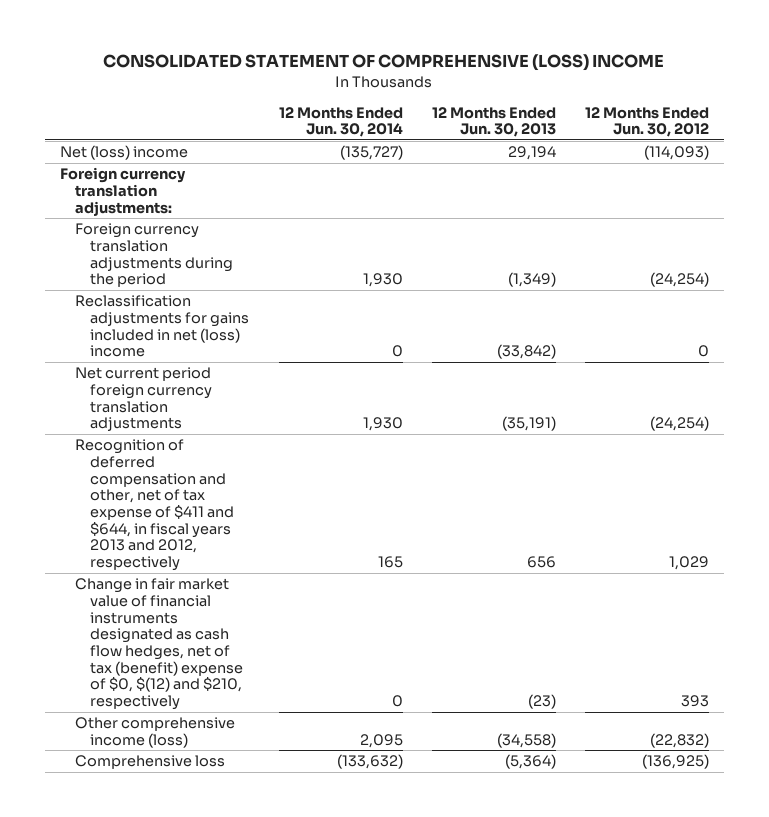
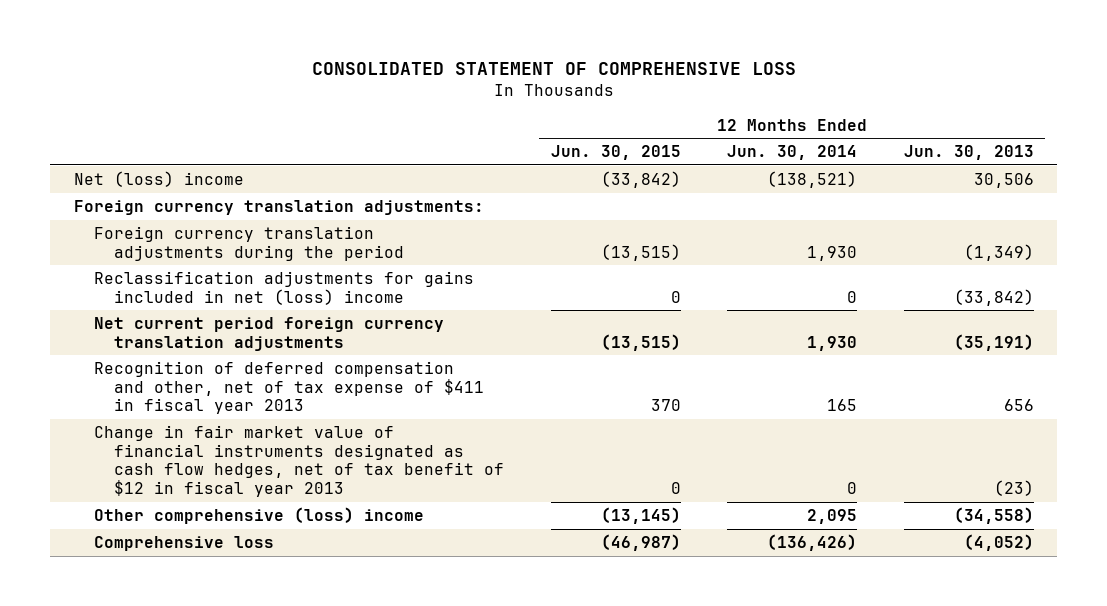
[103,54,665,72] CONSOLIDATED STATEMENT OF COMPREHENSIVE (LOSS) INCOME -> [311,61,796,75] CONSOLIDATED STATEMENT OF COMPREHENSIVE LOSS
[585,106,710,138] 12 Months Ended Jun. 30, 2012 -> none
none -> [550,145,681,161] Jun. 30, 2015
[339,145,403,161] (135,727) -> [767,171,858,189] (138,521)
[507,146,556,161] 29,194 -> [973,173,1034,189] 30,506
[74,439,235,571] Recognition of deferred compensation and other, net of tax expense of $411 and $644, in fiscal years 2013 and 2012, respectively -> [93,361,485,415] Recognition of deferred compensation and other, net of tax expense of $411 in fiscal year 2013
[74,578,244,710] Change in fair market value of financial instruments designated as cash flow hedges, net of tax (benefit) expense of $0, $(12) and $210, respectively -> [93,425,505,497] Change in fair market value of financial instruments designated as cash flow hedges, net of tax benefit of $12 in fiscal year 2013
[74,717,235,748] Other comprehensive income (loss) -> [93,507,424,525] Other comprehensive (loss) income
[336,754,403,770] (133,632) -> [767,534,858,552] (136,426)
[504,754,556,770] (5,364) -> [963,534,1034,552] (4,052)

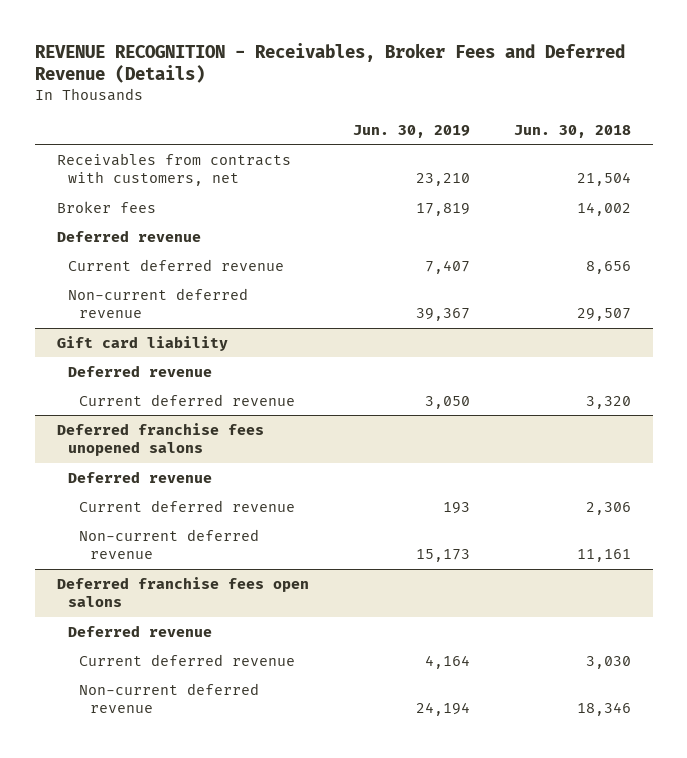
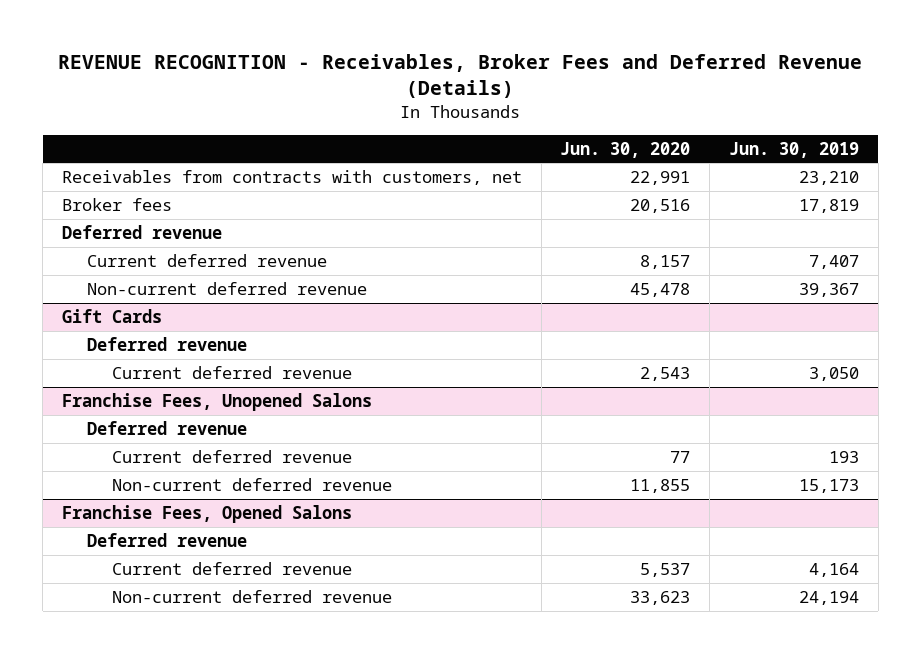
[513,124,631,138] Jun. 30, 2018 -> none
none -> [560,141,691,158] Jun. 30, 2020
[56,335,228,351] Gift card liability -> [61,308,162,323] Gift Cards
[56,422,264,457] Deferred franchise fees unopened salons -> [61,392,372,411] Franchise Fees, Unopened Salons
[56,576,309,608] Deferred franchise fees open salons -> [61,504,352,523] Franchise Fees, Opened Salons

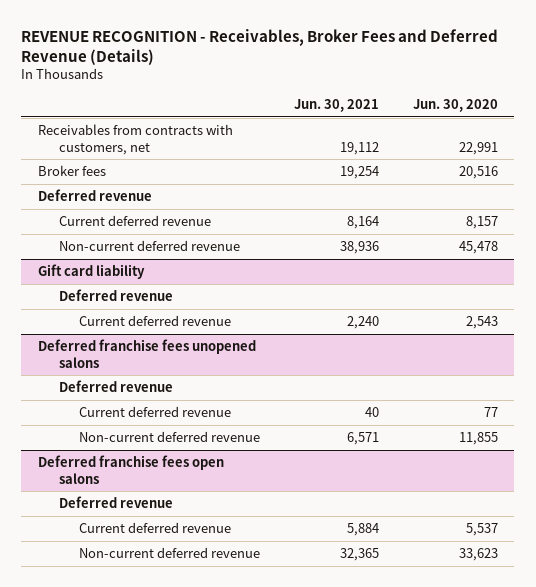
[728,141,859,158] Jun. 30, 2019 -> none
none -> [293,99,379,113] Jun. 30, 2021
[61,308,162,323] Gift Cards -> [38,264,146,280] Gift card liability
[61,392,372,411] Franchise Fees, Unopened Salons -> [38,339,257,368] Deferred franchise fees unopened salons
[61,504,352,523] Franchise Fees, Opened Salons -> [38,455,225,484] Deferred franchise fees open salons

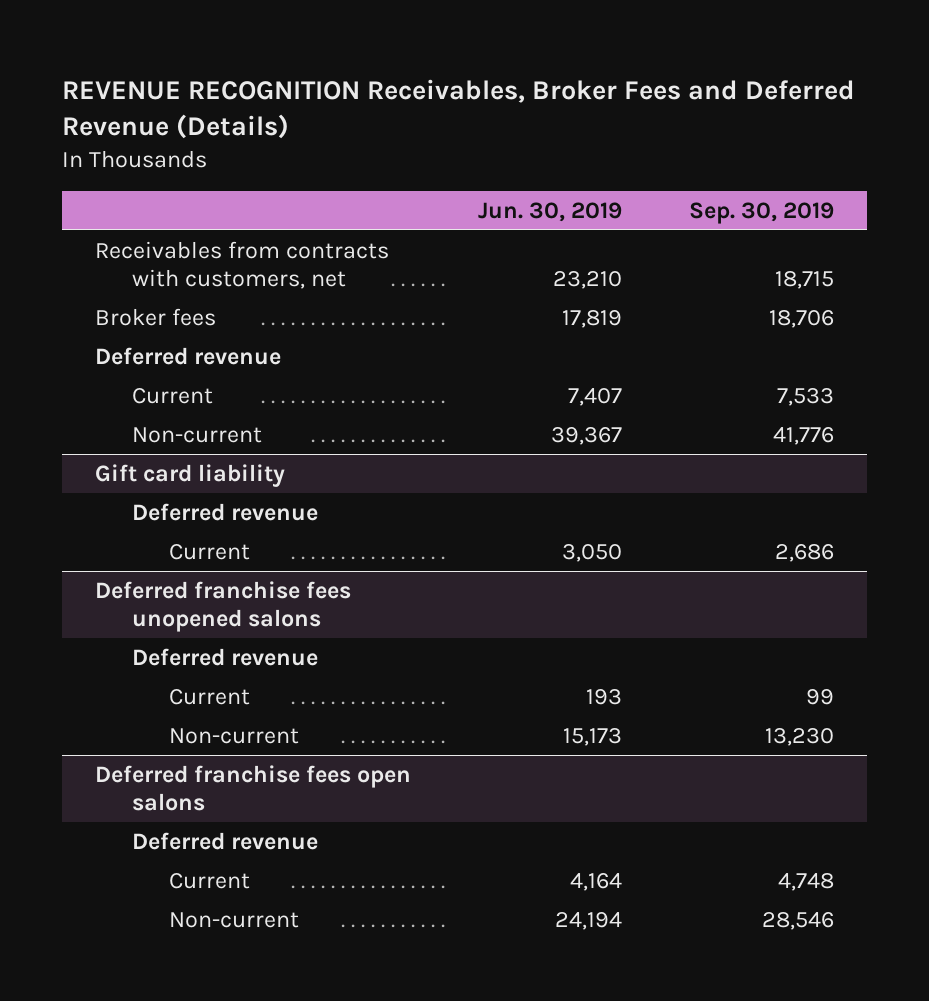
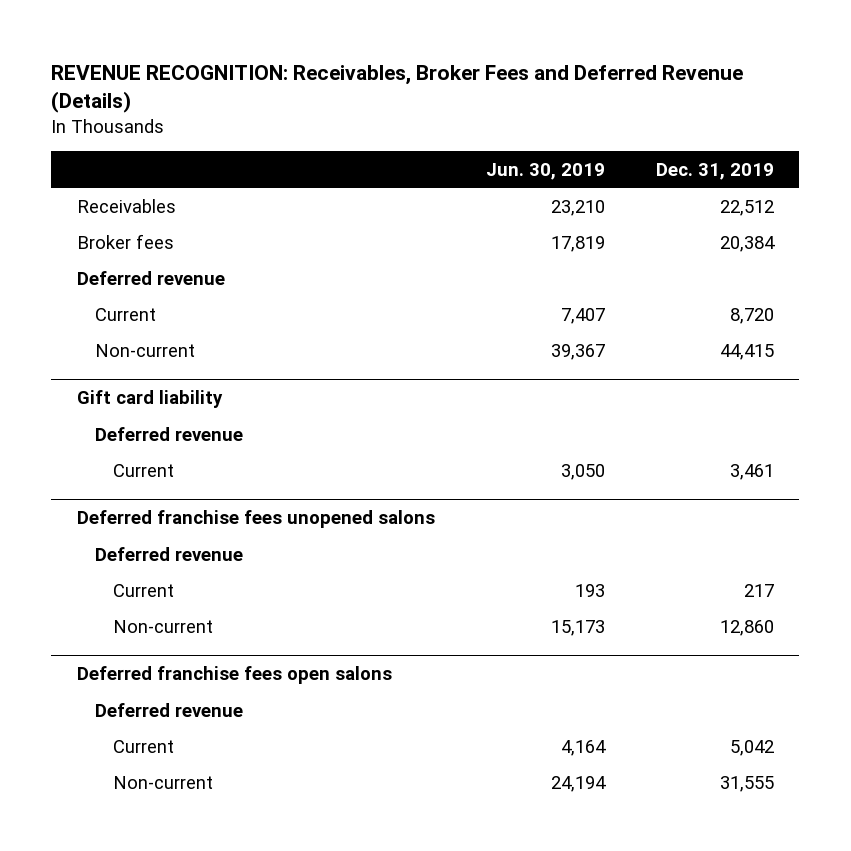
[61,78,855,140] REVENUE RECOGNITION Receivables, Broker Fees and Deferred Revenue (Details) -> [51,64,744,114] REVENUE RECOGNITION: Receivables, Broker Fees and Deferred Revenue (Details)
[688,201,834,224] Sep. 30, 2019 -> none
none -> [655,162,774,180] Dec. 31, 2019
[95,240,390,290] Receivables from contracts with customers, net -> [76,198,176,213] Receivables

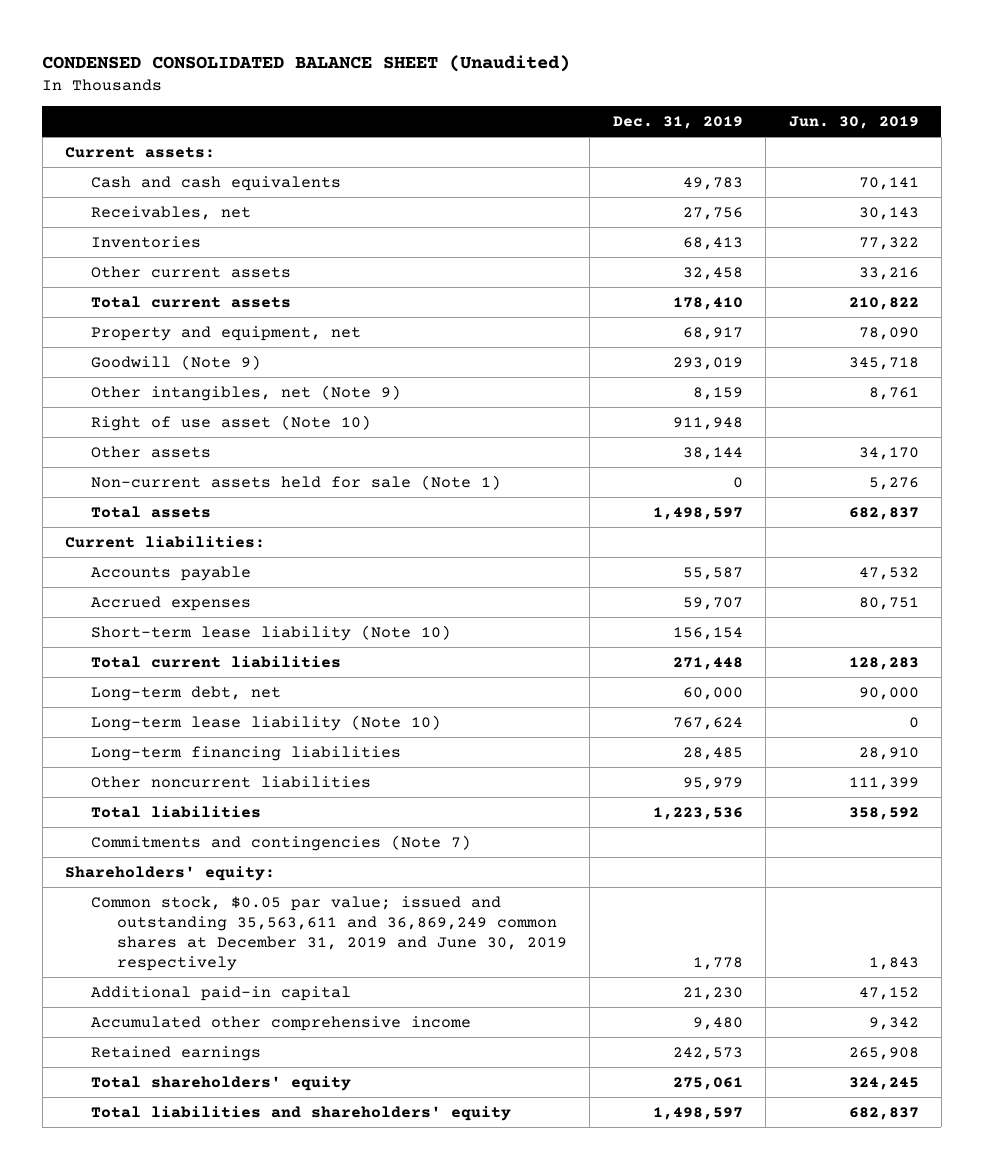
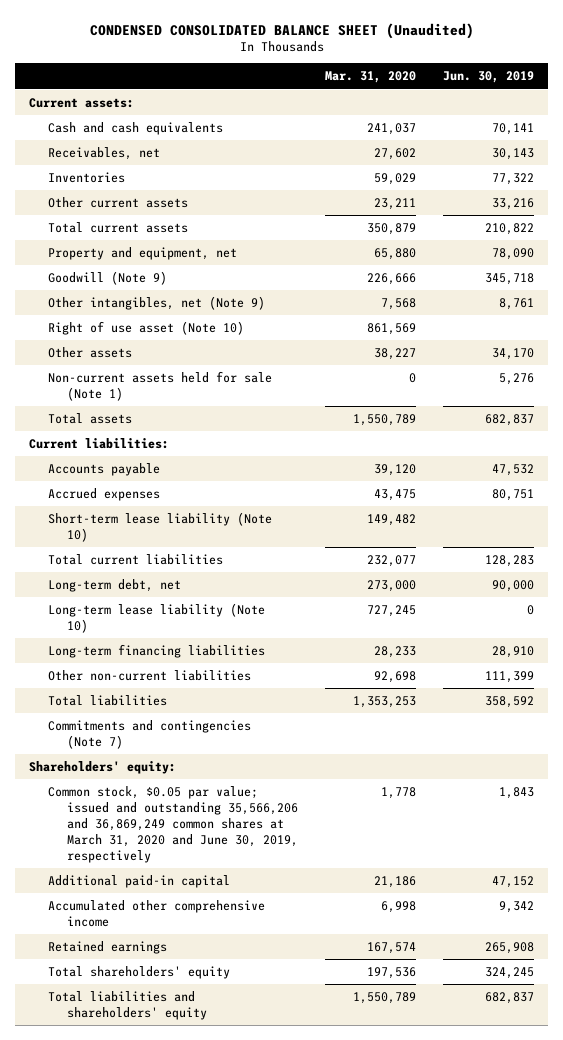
[612,116,743,130] Dec. 31, 2019 -> none
none -> [325,71,417,84] Mar. 31, 2020
[91,775,372,788] Other noncurrent liabilities -> [47,670,251,682] Other non-current liabilities
[91,895,568,972] Common stock, $0.05 par value; issued and outstanding 35,563,611 and 36,869,249 common shares at December 31, 2019 and June 30, 2019 respectively -> [47,786,298,863] Common stock, $0.05 par value; issued and outstanding 35,566,206 and 36,869,249 common shares at March 31, 2020 and June 30, 2019, respectively

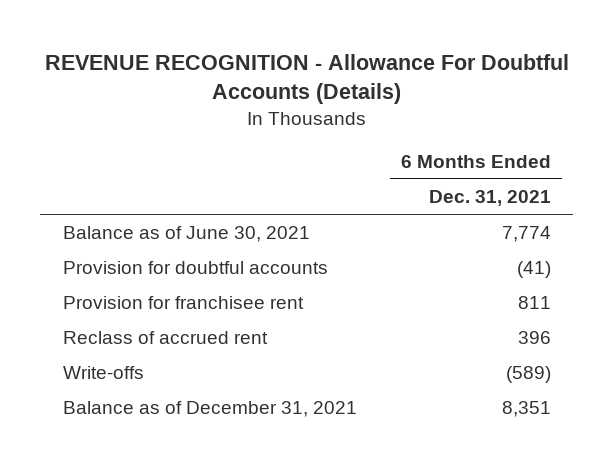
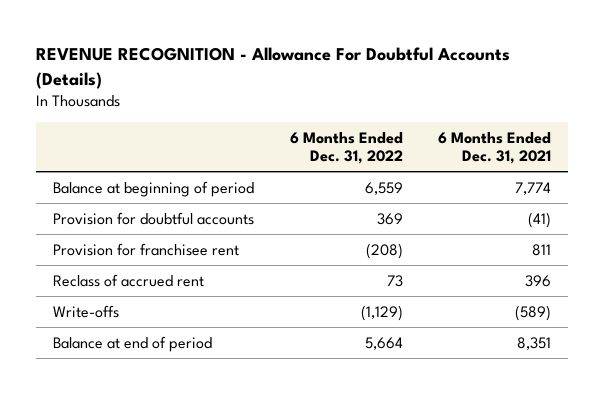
none -> [289,131,403,165] 6 Months Ended Dec. 31, 2022
[62,226,310,243] Balance as of June 30, 2021 -> [53,180,255,197] Balance at beginning of period
[62,401,357,418] Balance as of December 31, 2021 -> [53,335,213,352] Balance at end of period

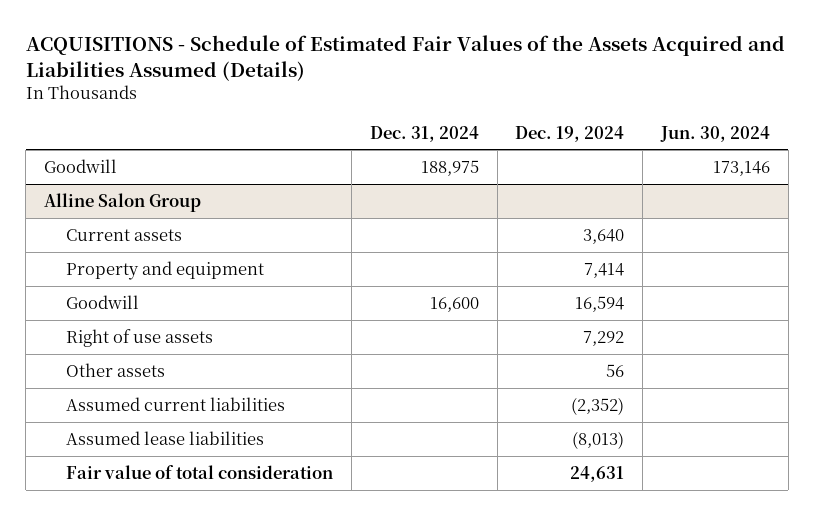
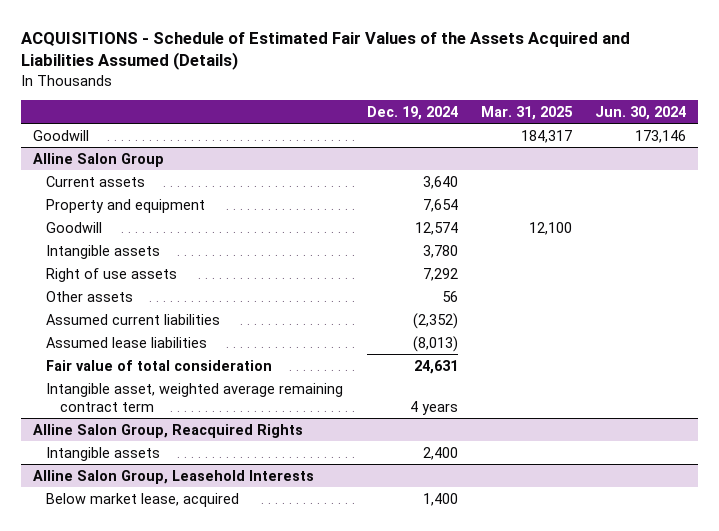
[369,125,479,142] Dec. 31, 2024 -> none
none -> [480,105,573,120] Mar. 31, 2025
[584,262,625,278] 7,414 -> [422,198,458,212] 7,654
[575,295,625,312] 16,594 -> [414,221,458,235] 12,574
none -> [46,244,161,259] Intangible assets
none -> [46,382,344,413] Intangible asset, weighted average remaining contract term
none -> [32,423,303,438] Alline Salon Group, Reacquired Rights
none -> [46,446,161,461] Intangible assets
none -> [32,469,314,484] Alline Salon Group, Leasehold Interests
none -> [46,492,240,507] Below market lease, acquired

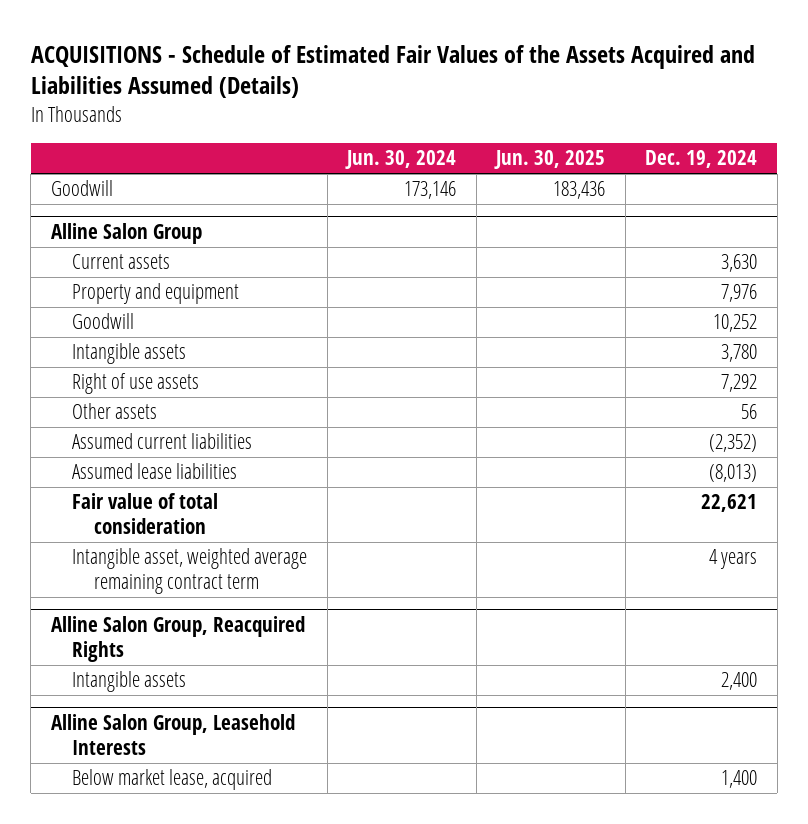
[480,105,573,120] Mar. 31, 2025 -> none
none -> [494,150,606,170] Jun. 30, 2025
[422,175,458,189] 3,640 -> [721,254,758,273] 3,630
[422,198,458,212] 7,654 -> [721,284,758,303] 7,976
[414,221,458,235] 12,574 -> [713,314,758,333] 10,252
[413,359,458,374] 24,631 -> [701,494,758,513] 22,621

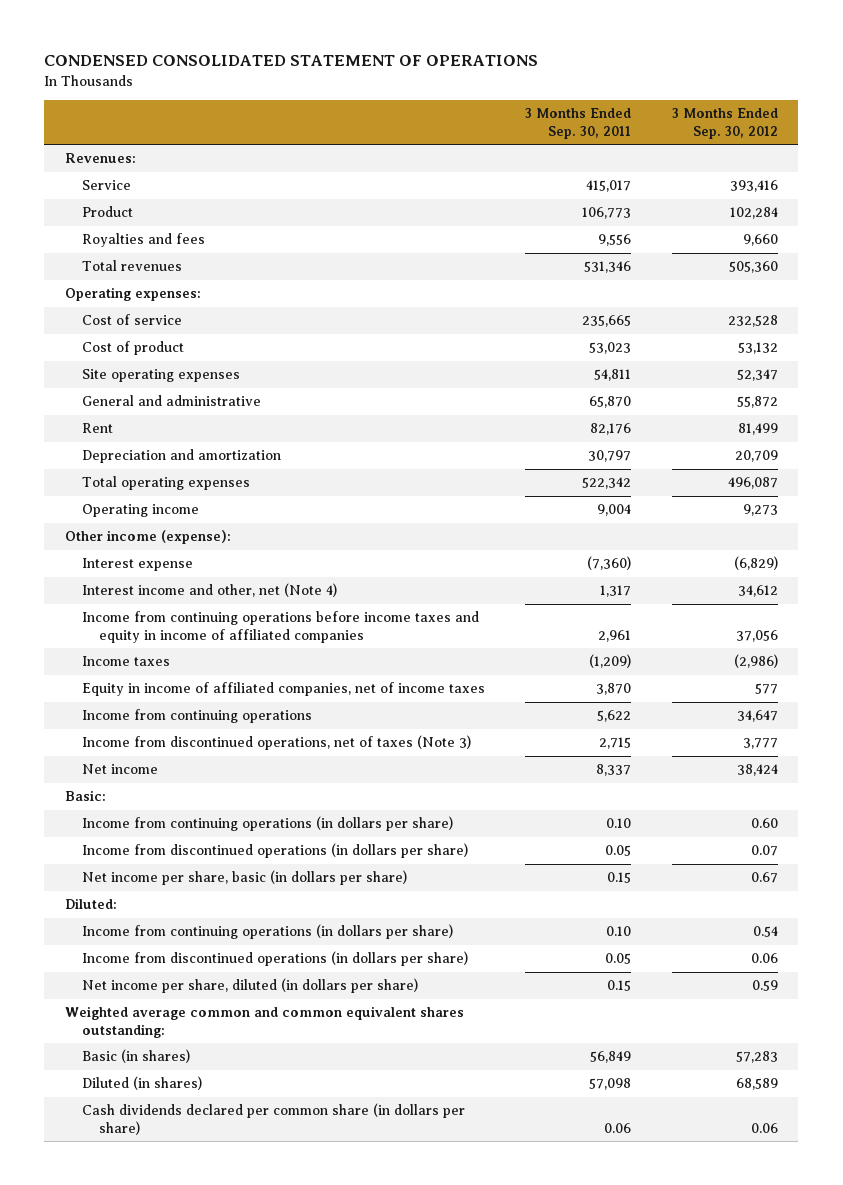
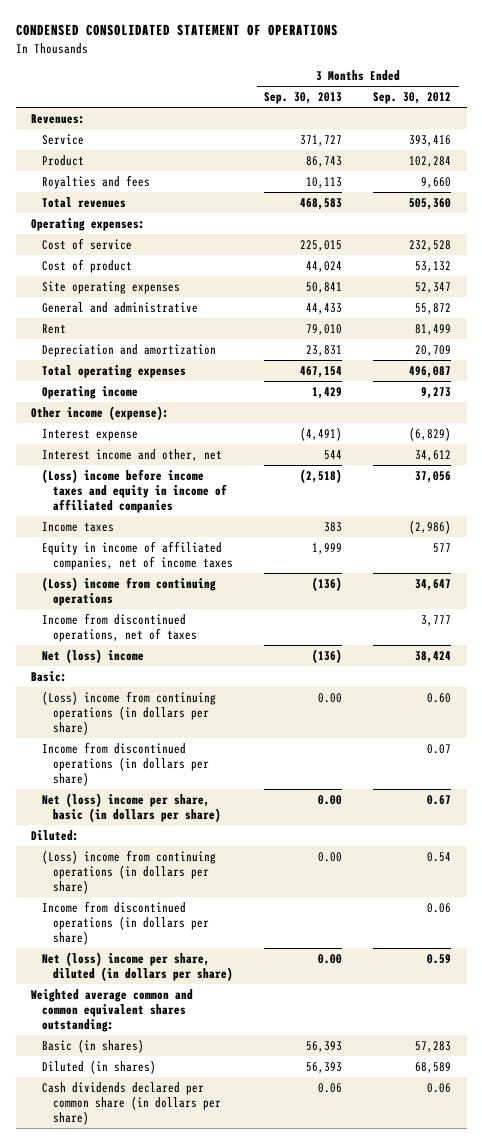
[525,108,632,139] 3 Months Ended Sep. 30, 2011 -> none
none -> [264,92,343,105] Sep. 30, 2013
[81,583,337,598] Interest income and other, net (Note 4) -> [42,448,223,461] Interest income and other, net
[81,611,479,643] Income from continuing operations before income taxes and equity in income of affiliated companies -> [42,468,228,513] (Loss) income before income taxes and equity in income of affiliated companies
[81,709,312,724] Income from continuing operations -> [42,576,217,606] (Loss) income from continuing operations
[81,735,471,751] Income from discontinued operations, net of taxes (Note 3) -> [42,612,198,642] Income from discontinued operations, net of taxes
[81,764,158,775] Net income -> [42,648,145,663] Net (loss) income
[81,816,453,832] Income from continuing operations (in dollars per share) -> [42,690,217,735] (Loss) income from continuing operations (in dollars per share)
[81,870,407,886] Net income per share, basic (in dollars per share) -> [42,792,222,822] Net (loss) income per share, basic (in dollars per share)
[81,924,453,940] Income from continuing operations (in dollars per share) -> [42,849,217,894] (Loss) income from continuing operations (in dollars per share)
[81,978,418,994] Net income per share, diluted (in dollars per share) -> [42,951,234,981] Net (loss) income per share, diluted (in dollars per share)

